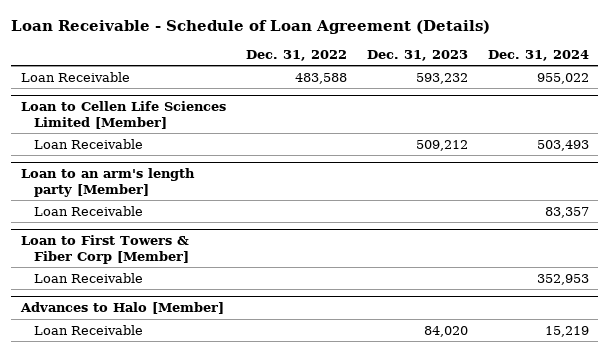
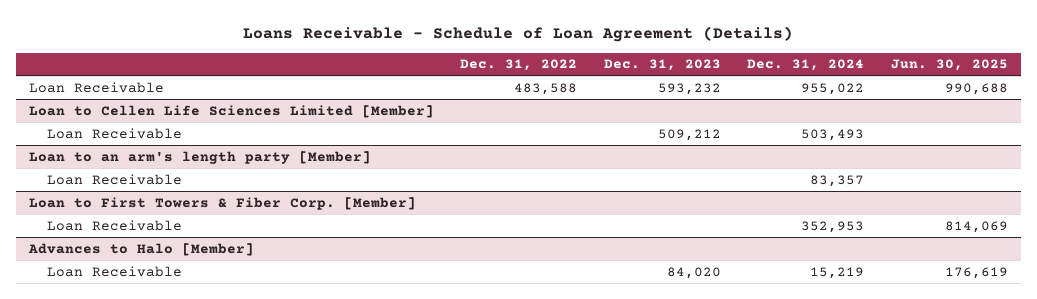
[11,19,491,34] Loan Receivable - Schedule of Loan Agreement (Details) -> [243,26,794,43] Loans Receivable - Schedule of Loan Agreement (Details)
none -> [890,59,1008,72] Jun. 30, 2025
[21,235,190,264] Loan to First Towers & Fiber Corp [Member] -> [28,196,416,210] Loan to First Towers & Fiber Corp. [Member]

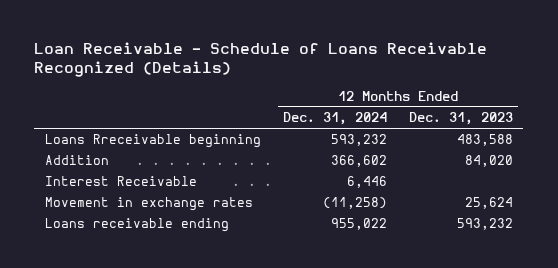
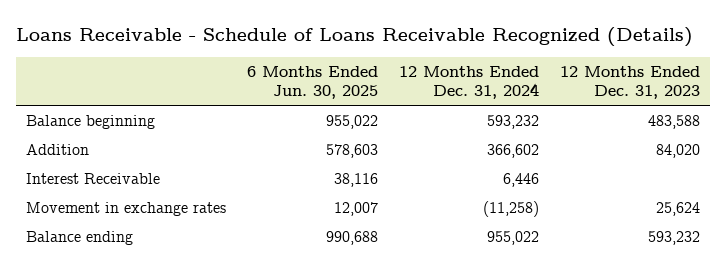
[34,41,488,78] Loan Receivable - Schedule of Loans Receivable Recognized (Details) -> [16,26,694,47] Loans Receivable - Schedule of Loans Receivable Recognized (Details)
none -> [247,65,379,100] 6 Months Ended Jun. 30, 2025
[45,134,262,149] Loans Rreceivable beginning -> [26,114,156,129] Balance beginning
[45,218,230,233] Loans receivable ending -> [26,230,134,245] Balance ending

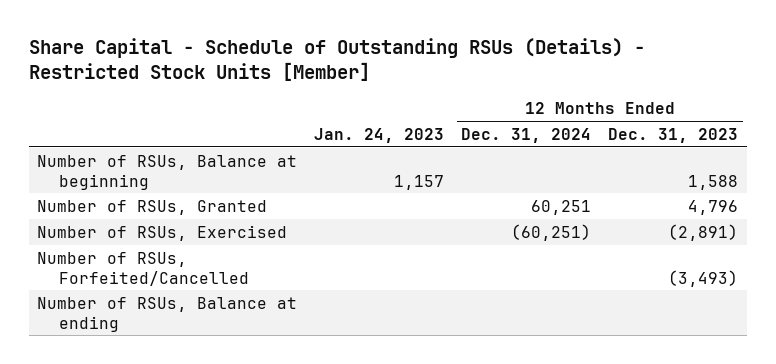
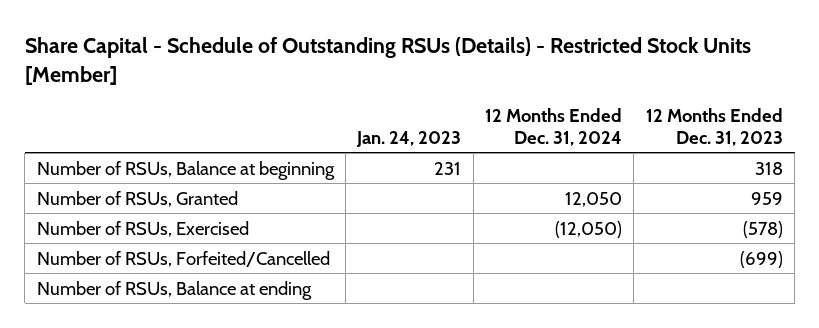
[394,174,445,190] 1,157 -> [434,161,462,175] 231
[688,174,739,190] 1,588 -> [754,161,783,175] 318
[531,199,592,215] 60,251 -> [564,191,622,207] 12,050
[688,199,739,215] 4,796 -> [750,191,783,205] 959
[511,223,592,241] (60,251) -> [554,220,622,238] (12,050)
[668,223,739,241] (2,891) -> [742,220,783,238] (578)
[668,269,739,287] (3,493) -> [739,250,783,268] (699)

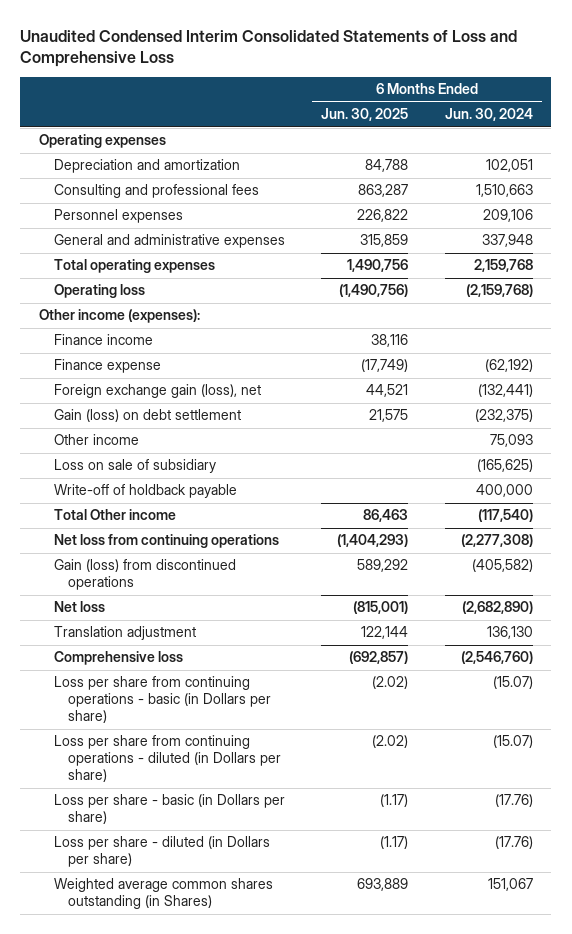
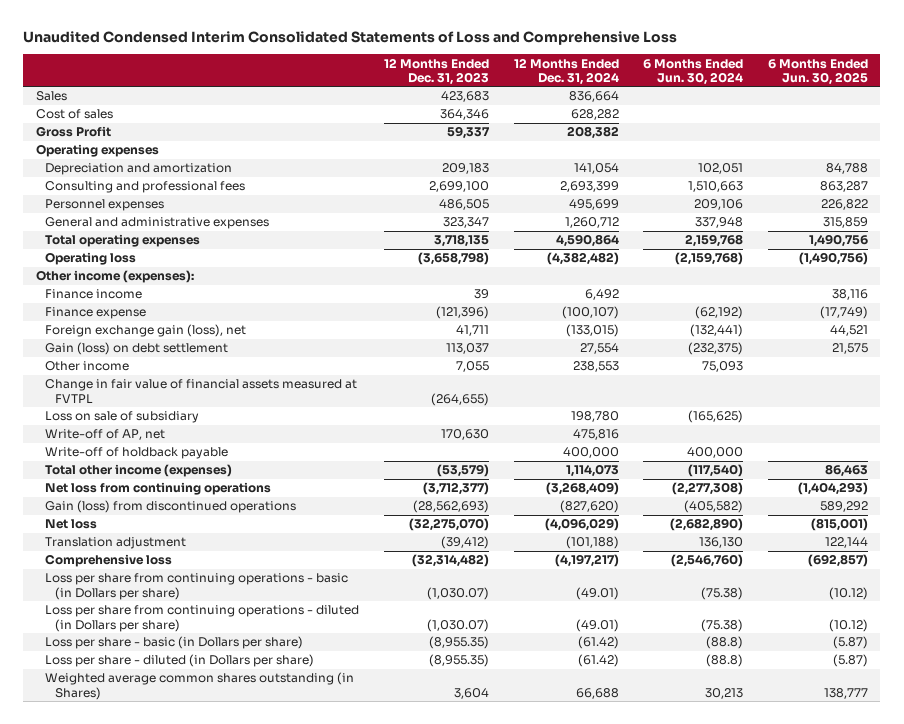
none -> [383,57,489,86] 12 Months Ended Dec. 31, 2023
none -> [513,57,619,86] 12 Months Ended Dec. 31, 2024
none -> [35,91,67,102] Sales
none -> [35,109,113,120] Cost of sales
none -> [35,126,111,138] Gross Profit
none -> [45,379,358,403] Change in fair value of financial assets measured at FVTPL
none -> [45,429,166,441] Write-off of AP, net
[53,509,176,521] Total Other income -> [45,464,233,478] Total other income (expenses)
[372,676,409,690] (2.02) -> [829,586,869,600] (10.12)
[492,676,533,690] (15.07) -> [701,586,744,600] (75.38)
[372,735,409,749] (2.02) -> [829,618,869,632] (10.12)
[492,735,533,749] (15.07) -> [701,618,744,632] (75.38)
[380,794,409,808] (1.17) -> [833,636,869,650] (5.87)
[494,794,533,808] (17.76) -> [706,636,744,650] (88.8)
[380,836,409,850] (1.17) -> [833,654,869,668] (5.87)
[494,836,533,850] (17.76) -> [706,654,744,668] (88.8)
[357,878,409,892] 693,889 -> [824,687,869,699] 138,777
[487,878,533,892] 151,067 -> [705,687,744,699] 30,213

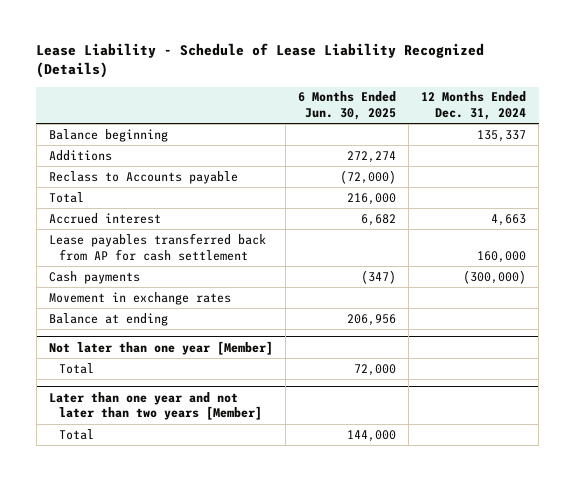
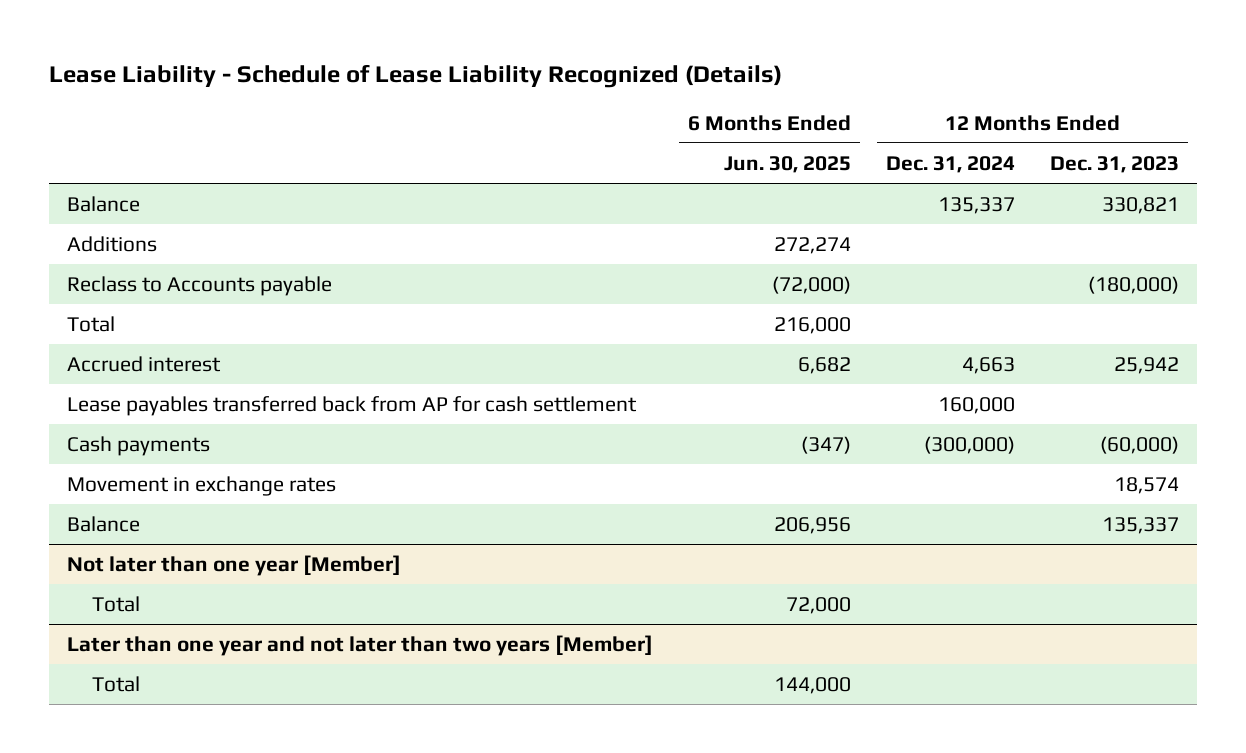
none -> [1050,155,1180,173] Dec. 31, 2023
[48,128,168,142] Balance beginning -> [66,195,140,212] Balance
[48,312,168,326] Balance at ending -> [66,515,140,532] Balance

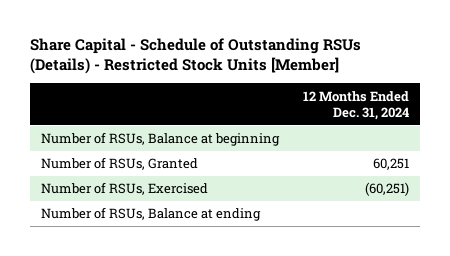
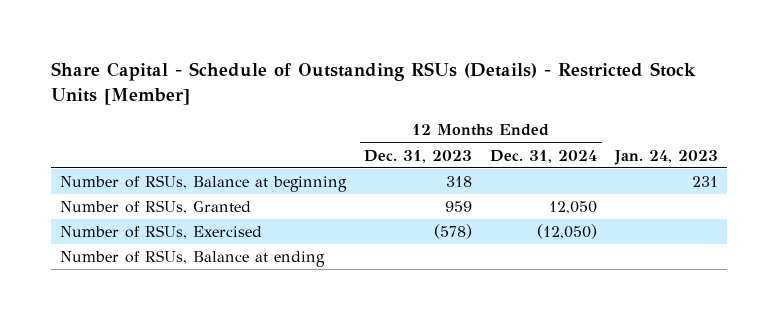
none -> [364,149,473,163] Dec. 31, 2023
none -> [614,149,719,165] Jan. 24, 2023
[372,158,409,171] 60,251 -> [549,201,598,215] 12,050
[364,182,409,197] (60,251) -> [537,224,598,240] (12,050)

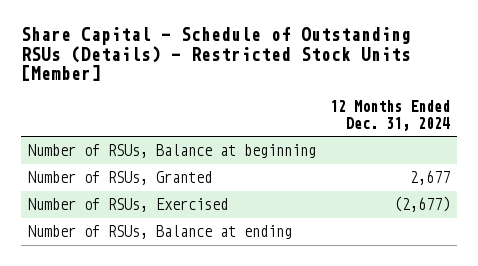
[364,149,473,163] Dec. 31, 2023 -> none
[614,149,719,165] Jan. 24, 2023 -> none
[549,201,598,215] 12,050 -> [409,170,450,186] 2,677
[537,224,598,240] (12,050) -> [393,196,450,213] (2,677)

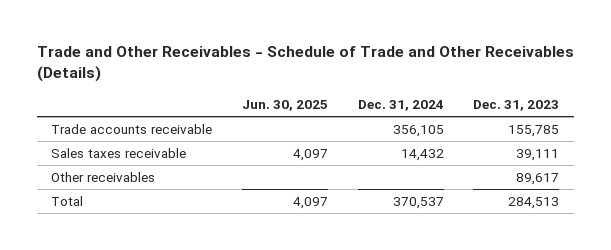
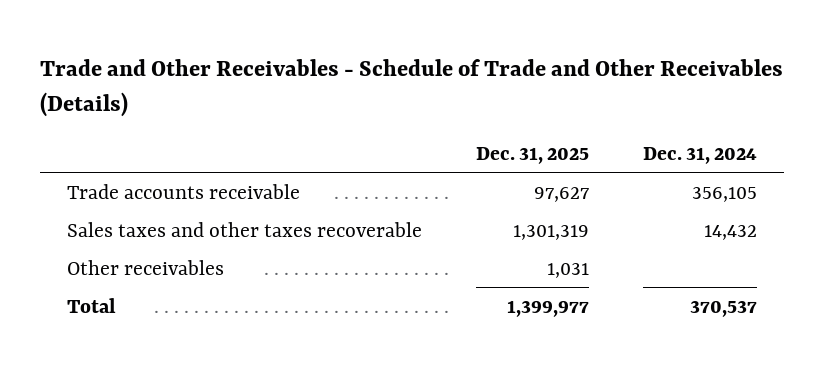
[241,99,328,111] Jun. 30, 2025 -> none
[473,99,560,111] Dec. 31, 2023 -> none
none -> [475,146,589,164] Dec. 31, 2025
[51,148,187,159] Sales taxes receivable -> [67,221,423,237] Sales taxes and other taxes recoverable

